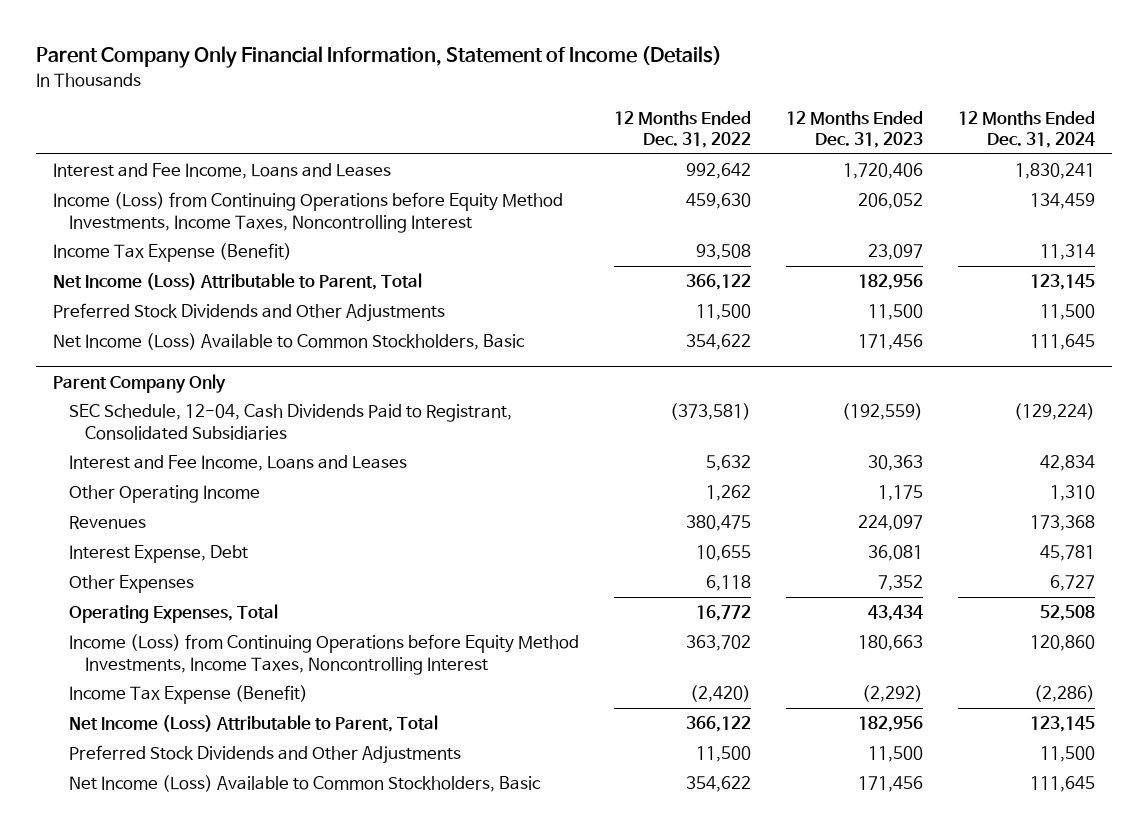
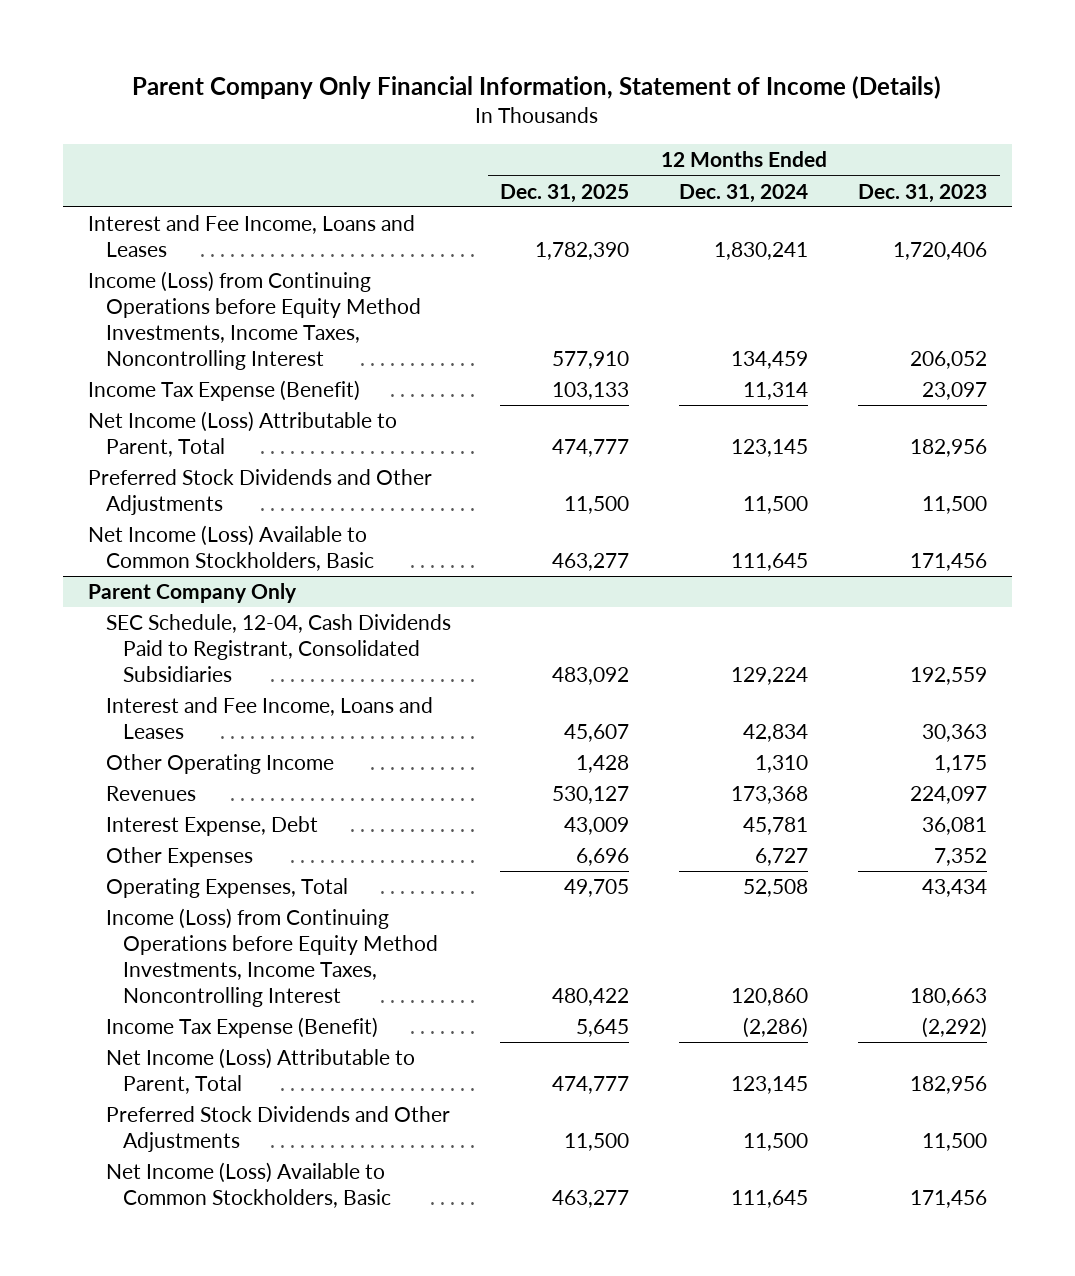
[614,110,752,149] 12 Months Ended Dec. 31, 2022 -> none
none -> [500,183,630,203] Dec. 31, 2025
[842,402,924,420] (192,559) -> [910,666,988,685] 192,559
[1013,402,1095,420] (129,224) -> [731,666,809,685] 129,224

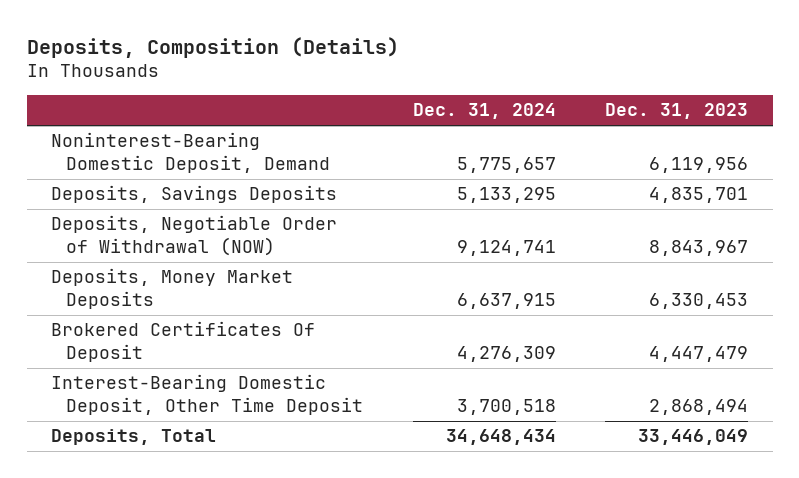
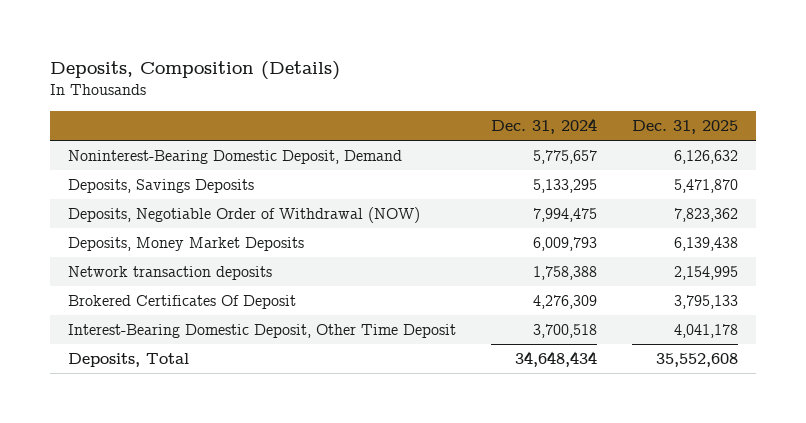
[605,103,749,120] Dec. 31, 2023 -> none
none -> [632,120,739,135] Dec. 31, 2025
[456,239,556,256] 9,124,741 -> [532,208,597,223] 7,994,475
[456,292,556,309] 6,637,915 -> [532,237,597,252] 6,009,793
none -> [67,266,272,281] Network transaction deposits

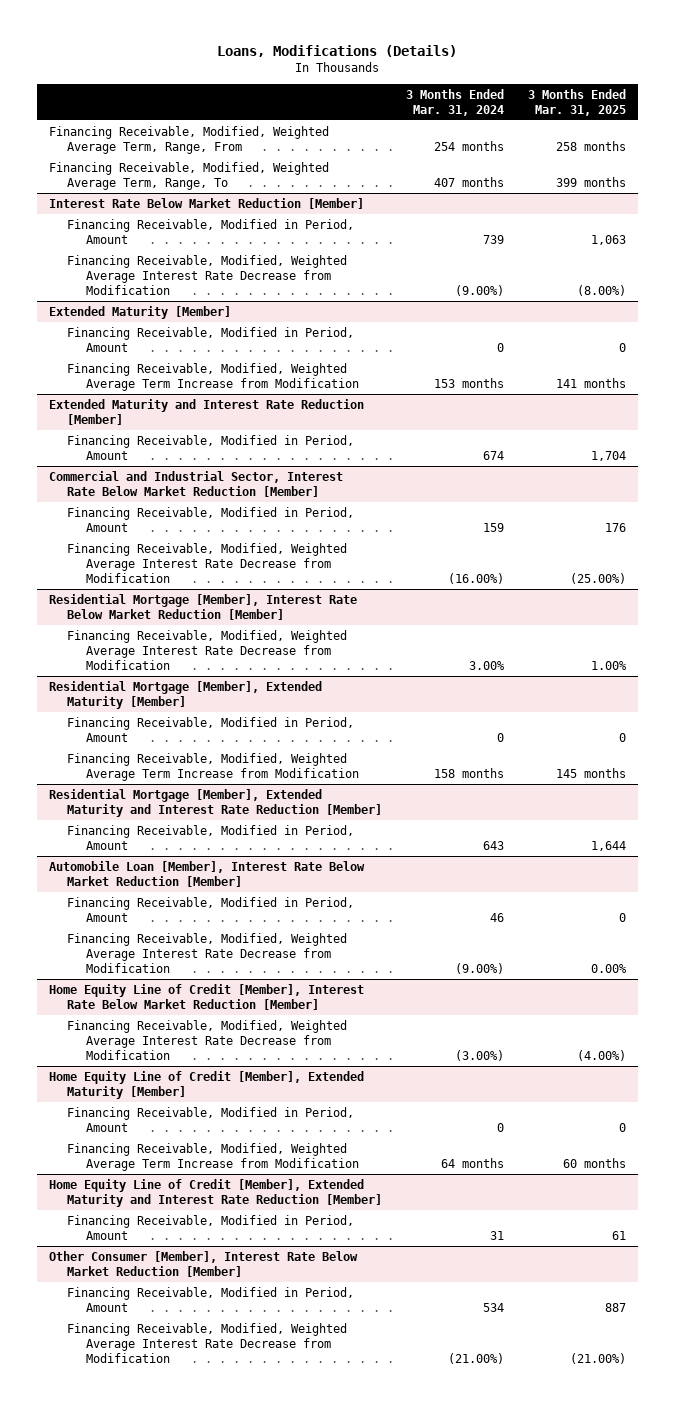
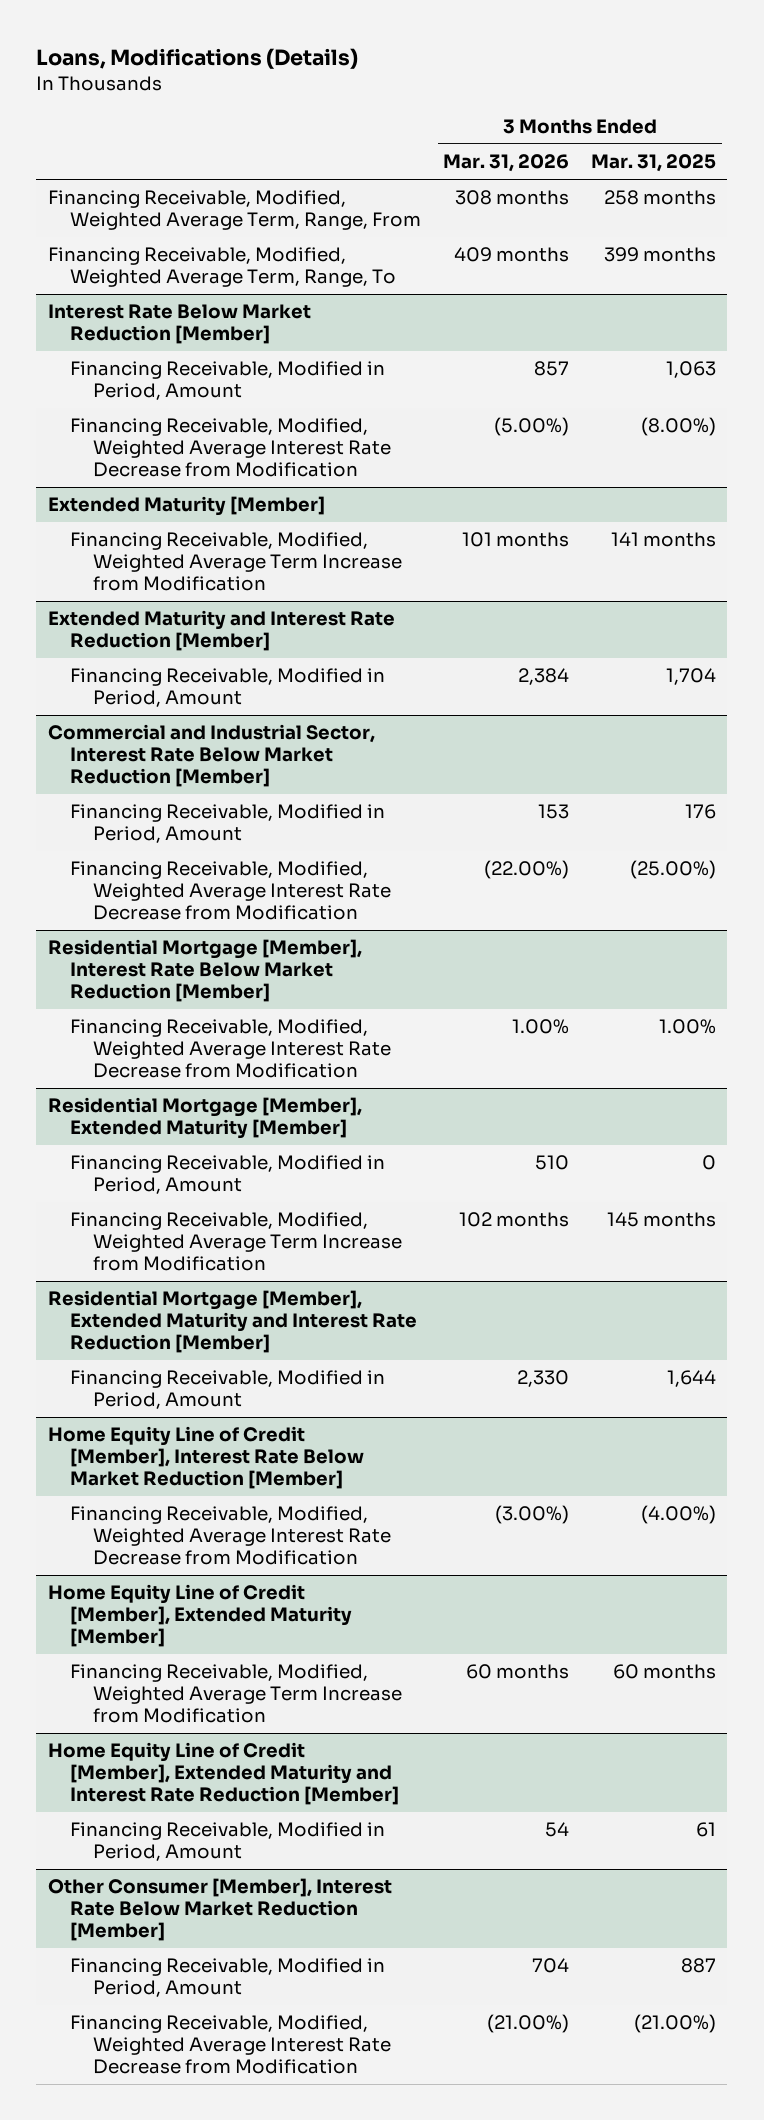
[406,88,505,116] 3 Months Ended Mar. 31, 2024 -> none
none -> [443,154,570,173] Mar. 31, 2026
[67,326,355,352] Financing Receivable, Modified in Period, Amount -> none
[48,860,365,887] Automobile Loan [Member], Interest Rate Below Market Reduction [Member] -> none
[67,896,355,922] Financing Receivable, Modified in Period, Amount -> none
[67,932,348,974] Financing Receivable, Modified, Weighted Average Interest Rate Decrease from Modification -> none
[67,1106,355,1132] Financing Receivable, Modified in Period, Amount -> none

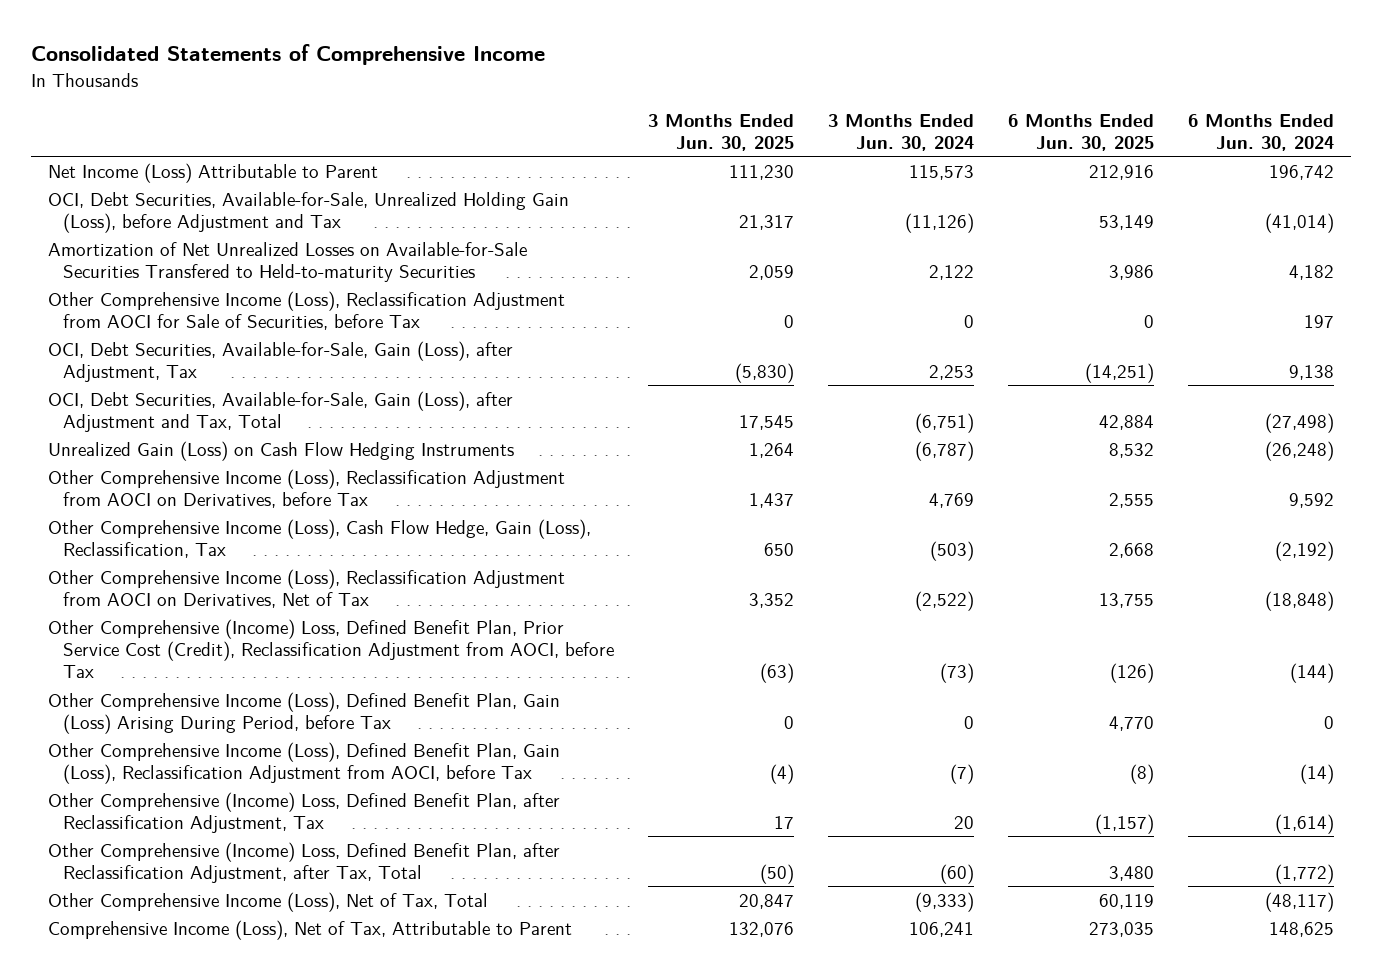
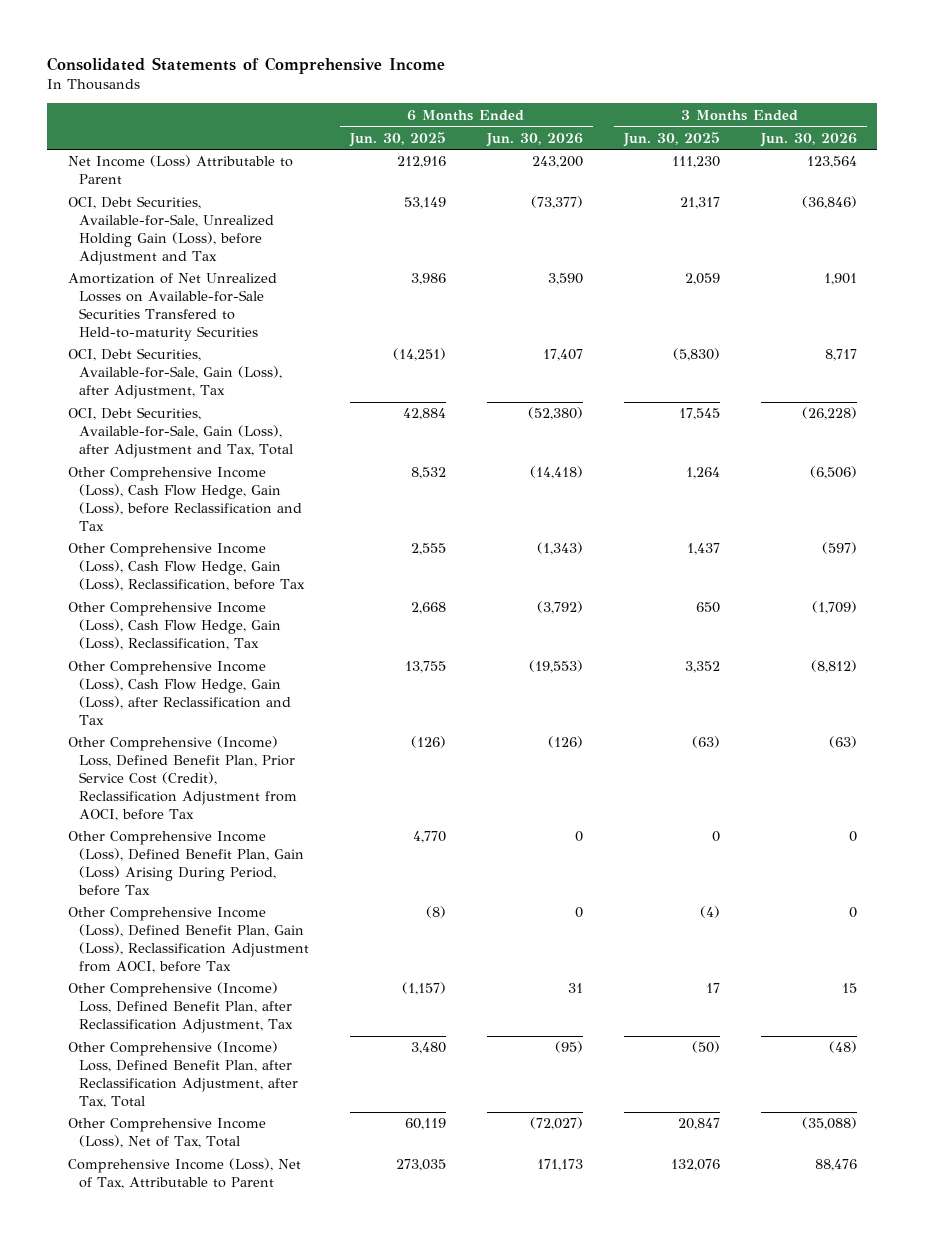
[827,113,974,151] 3 Months Ended Jun. 30, 2024 -> none
[1187,113,1334,151] 6 Months Ended Jun. 30, 2024 -> none
none -> [485,132,583,147] Jun. 30, 2026
none -> [759,132,857,147] Jun. 30, 2026
[48,290,566,331] Other Comprehensive Income (Loss), Reclassification Adjustment from AOCI for Sale of Securities, before Tax -> none
[48,440,515,461] Unrealized Gain (Loss) on Cash Flow Hedging Instruments -> [67,467,303,531] Other Comprehensive Income (Loss), Cash Flow Hedge, Gain (Loss), before Reclassification and Tax
[48,468,566,509] Other Comprehensive Income (Loss), Reclassification Adjustment from AOCI on Derivatives, before Tax -> [67,543,306,591] Other Comprehensive Income (Loss), Cash Flow Hedge, Gain (Loss), Reclassification, before Tax
[48,568,566,609] Other Comprehensive Income (Loss), Reclassification Adjustment from AOCI on Derivatives, Net of Tax -> [67,661,292,725] Other Comprehensive Income (Loss), Cash Flow Hedge, Gain (Loss), after Reclassification and Tax

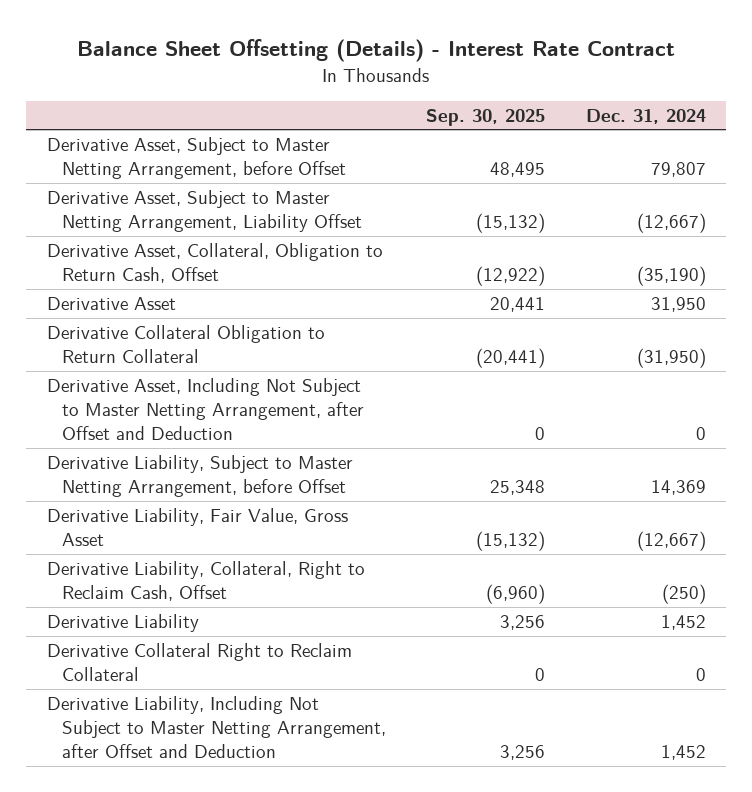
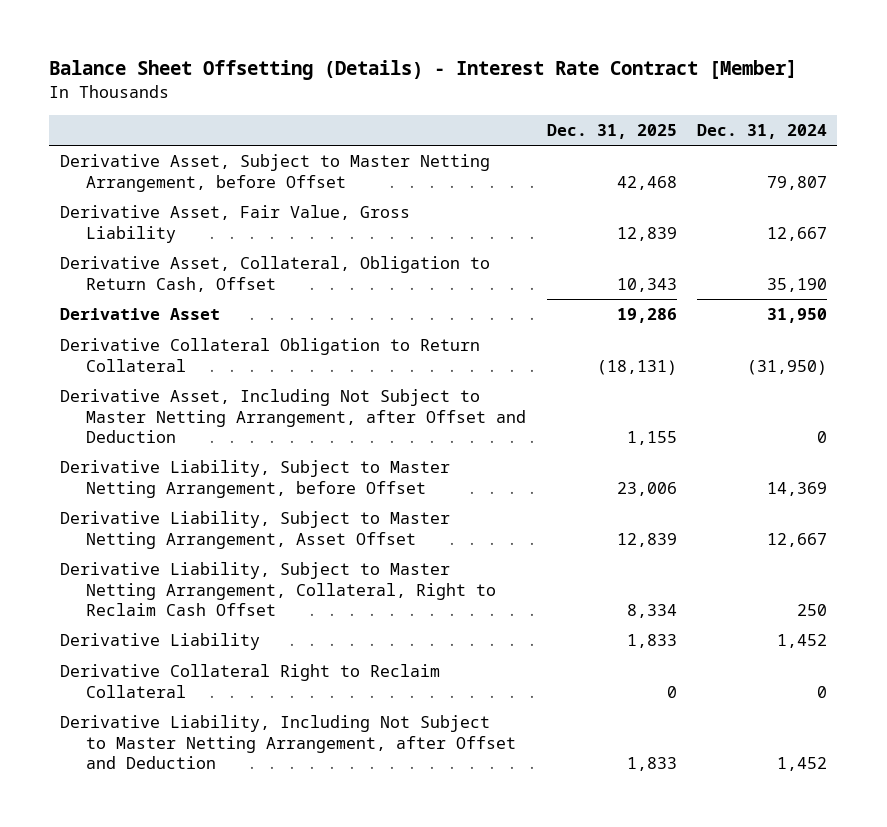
[77,38,676,62] Balance Sheet Offsetting (Details) - Interest Rate Contract -> [49,60,798,81] Balance Sheet Offsetting (Details) - Interest Rate Contract [Member]
[426,108,546,126] Sep. 30, 2025 -> none
none -> [546,123,677,139] Dec. 31, 2025
[46,190,363,232] Derivative Asset, Subject to Master Netting Arrangement, Liability Offset -> [59,205,410,243] Derivative Asset, Fair Value, Gross Liability
[636,212,706,233] (12,667) -> [767,226,828,241] 12,667
[636,265,706,286] (35,190) -> [767,277,828,292] 35,190
[46,508,348,546] Derivative Liability, Fair Value, Gross Asset -> [59,511,450,549] Derivative Liability, Subject to Master Netting Arrangement, Asset Offset
[636,530,706,551] (12,667) -> [767,532,828,547] 12,667
[46,561,365,601] Derivative Liability, Collateral, Right to Reclaim Cash, Offset -> [59,562,497,616] Derivative Liability, Subject to Master Netting Arrangement, Collateral, Right to Reclaim Cash Offset
[661,583,706,604] (250) -> [797,603,828,616] 250

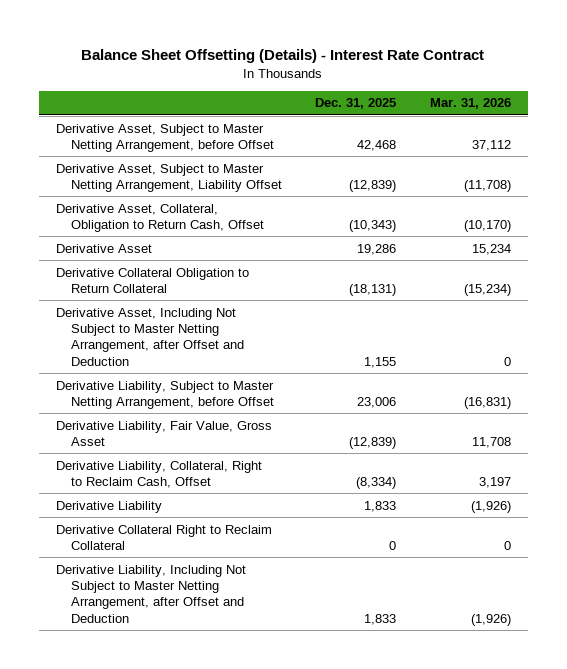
[49,60,798,81] Balance Sheet Offsetting (Details) - Interest Rate Contract [Member] -> [81,48,485,63] Balance Sheet Offsetting (Details) - Interest Rate Contract
[697,123,828,139] Dec. 31, 2024 -> none
none -> [429,98,511,110] Mar. 31, 2026
[59,205,410,243] Derivative Asset, Fair Value, Gross Liability -> [56,163,282,192] Derivative Asset, Subject to Master Netting Arrangement, Liability Offset
[616,226,677,241] 12,839 -> [349,179,397,192] (12,839)
[616,277,677,292] 10,343 -> [349,219,397,232] (10,343)
[59,511,450,549] Derivative Liability, Subject to Master Netting Arrangement, Asset Offset -> [56,420,273,446] Derivative Liability, Fair Value, Gross Asset
[616,532,677,547] 12,839 -> [349,436,397,449] (12,839)
[59,562,497,616] Derivative Liability, Subject to Master Netting Arrangement, Collateral, Right to Reclaim Cash Offset -> [56,460,263,488] Derivative Liability, Collateral, Right to Reclaim Cash, Offset
[626,603,677,618] 8,334 -> [356,476,397,489] (8,334)

